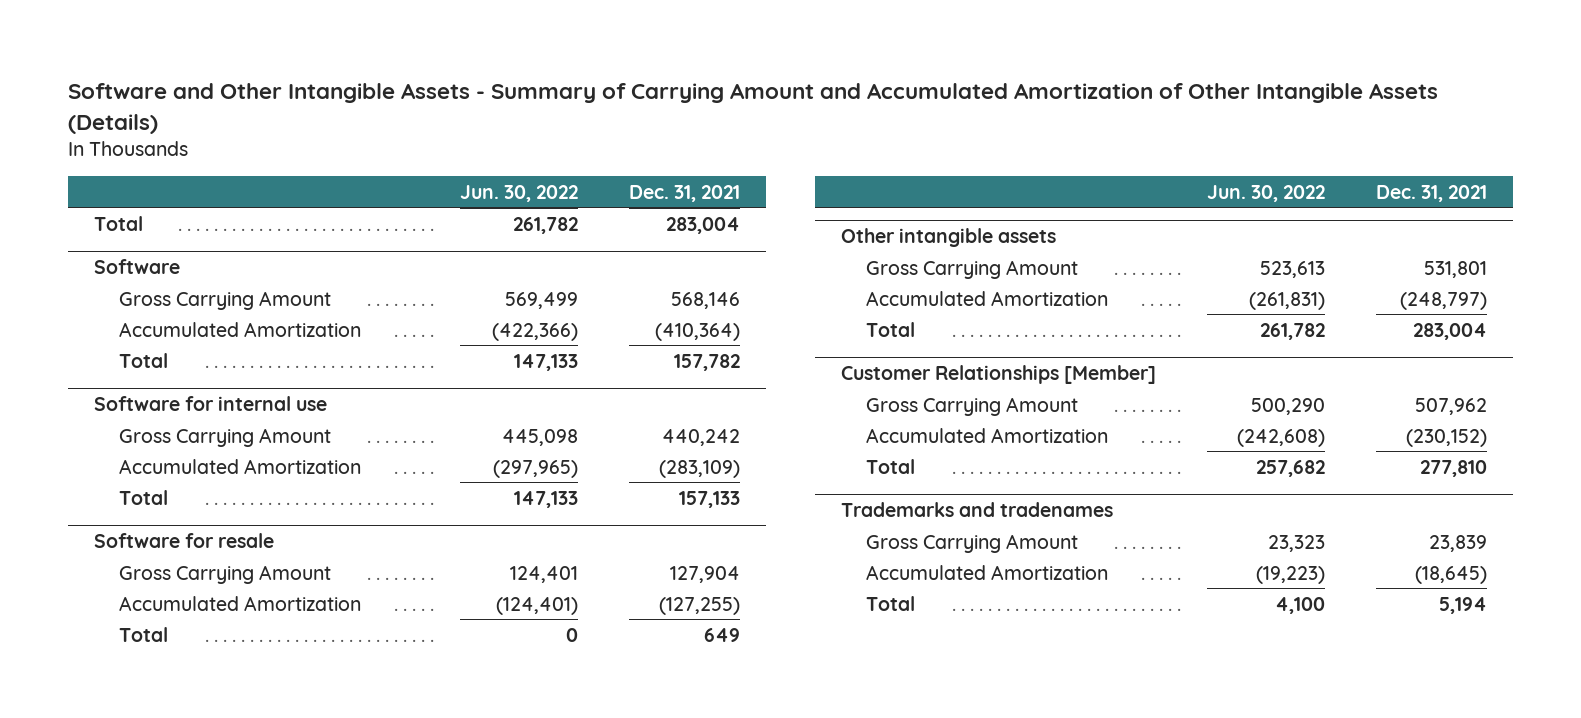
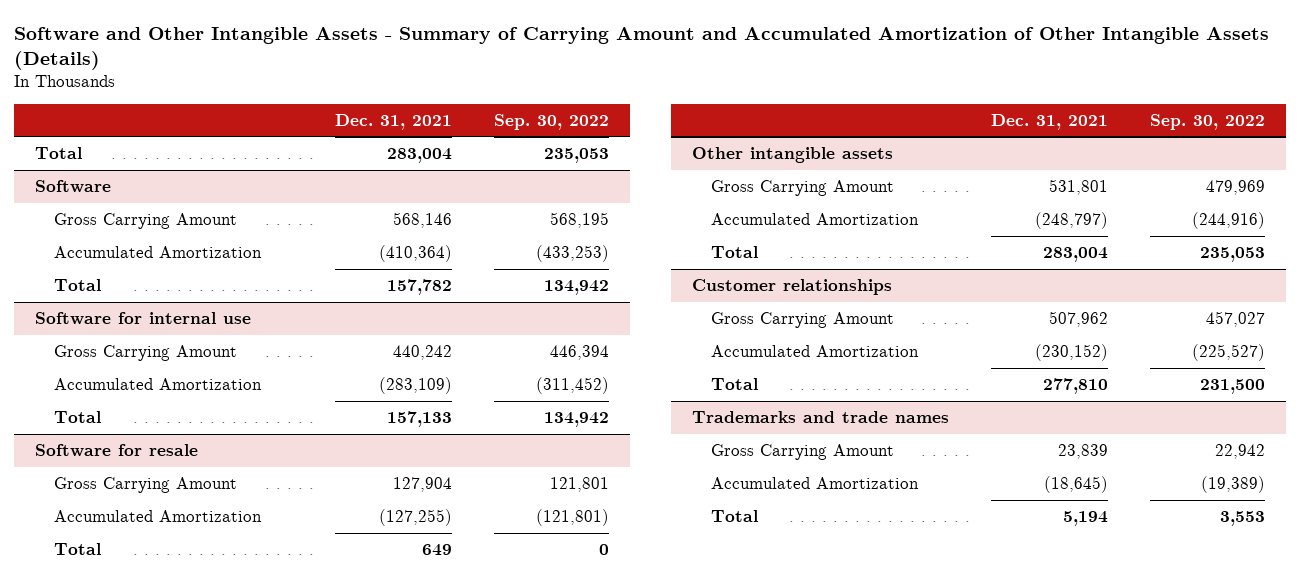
[459,184,578,202] Jun. 30, 2022 -> none
none -> [493,113,609,130] Sep. 30, 2022
[840,365,1156,385] Customer Relationships [Member] -> [691,278,892,295] Customer relationships
[840,502,1113,518] Trademarks and tradenames -> [691,410,949,423] Trademarks and trade names

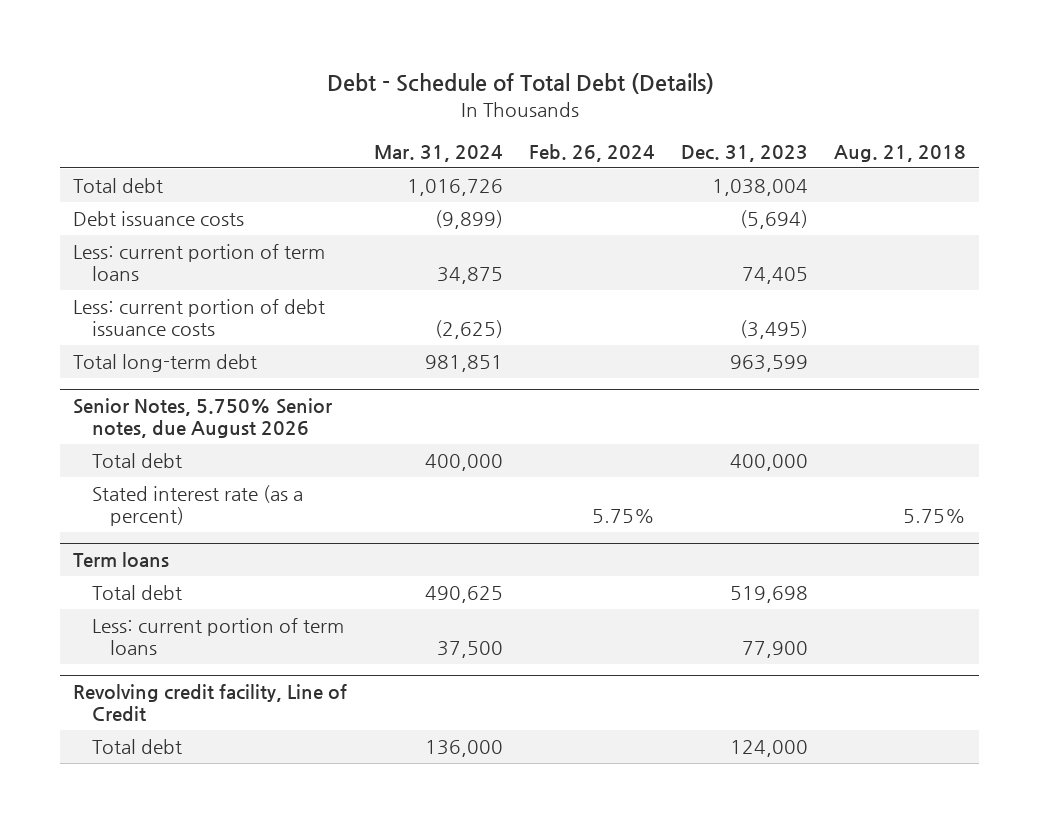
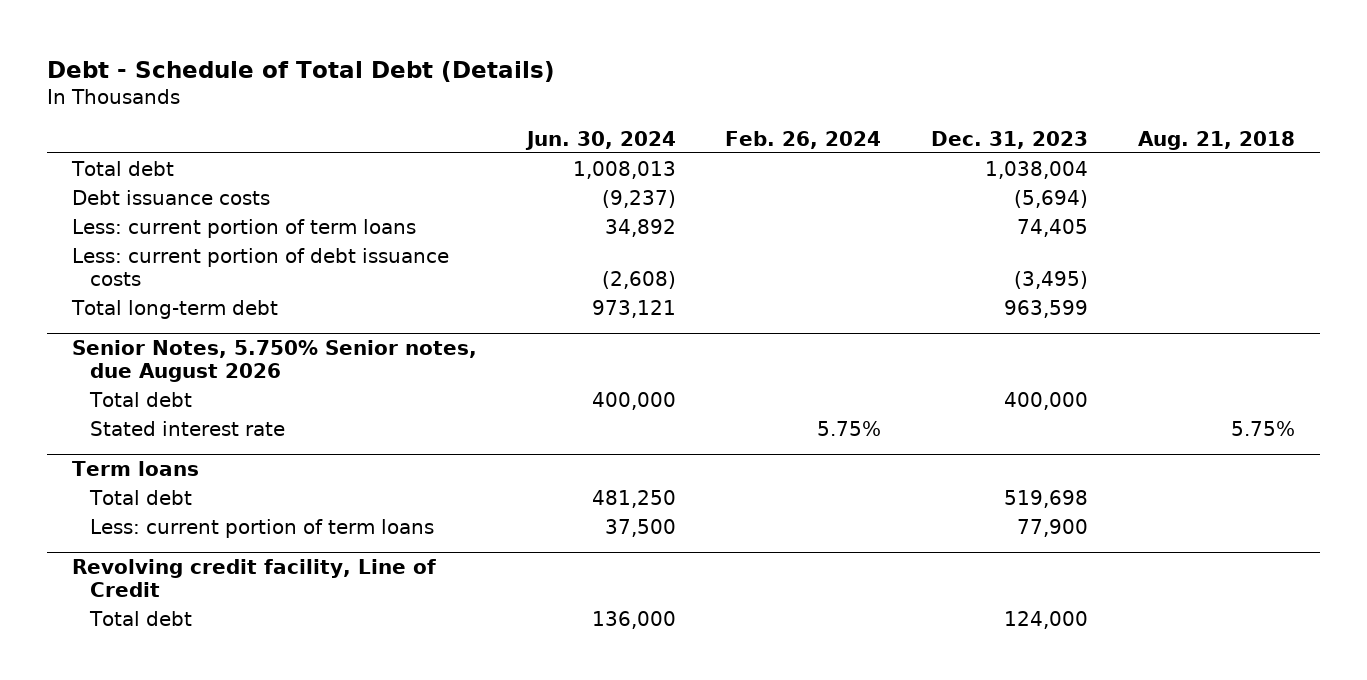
[373,144,503,162] Mar. 31, 2024 -> none
none -> [524,130,676,150] Jun. 30, 2024
[91,485,303,527] Stated interest rate (as a percent) -> [90,420,286,436] Stated interest rate

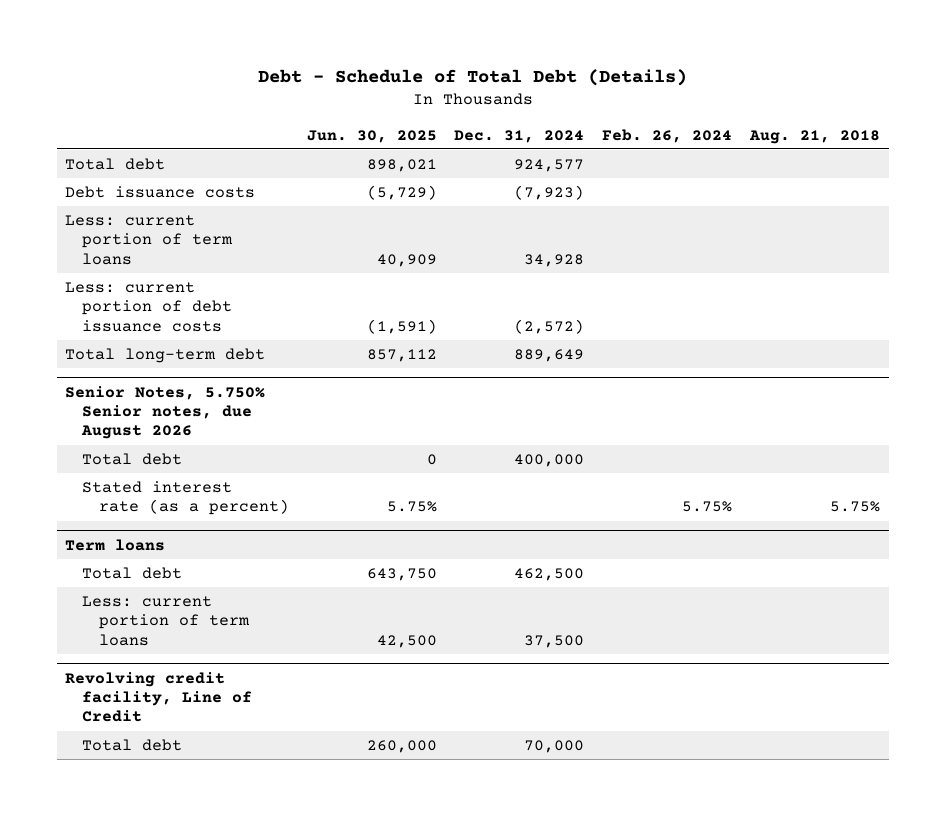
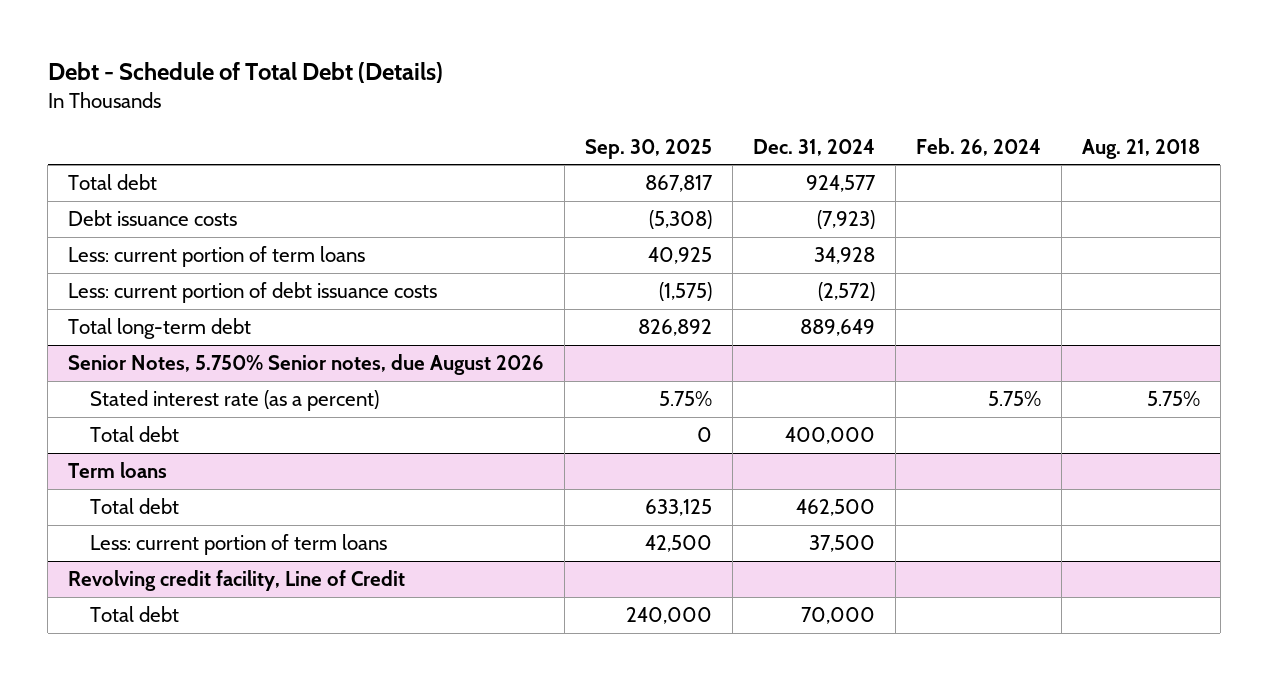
[306,129,437,143] Jun. 30, 2025 -> none
none -> [585,138,713,159] Sep. 30, 2025
[82,452,183,465] Total debt -> [89,426,179,443] Total debt

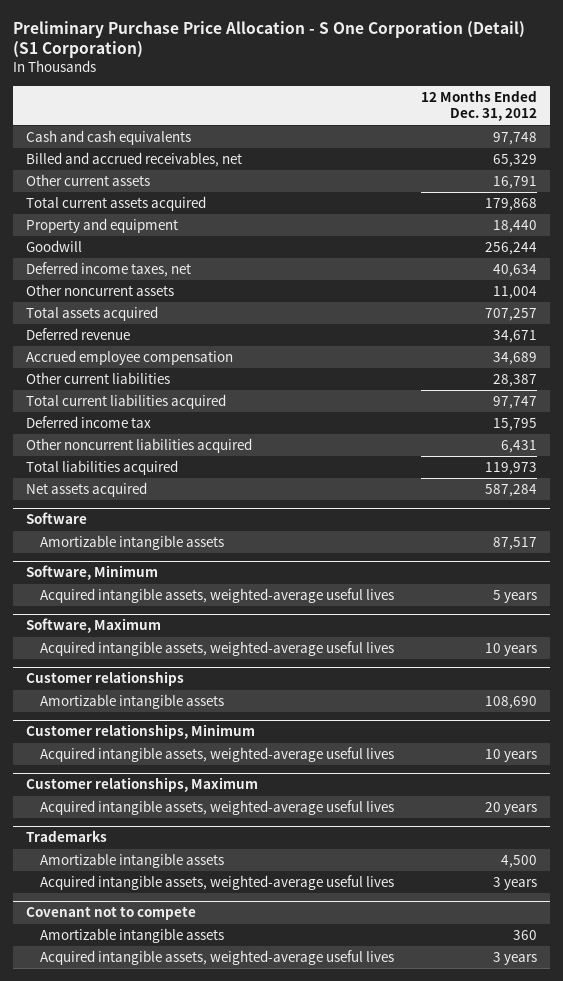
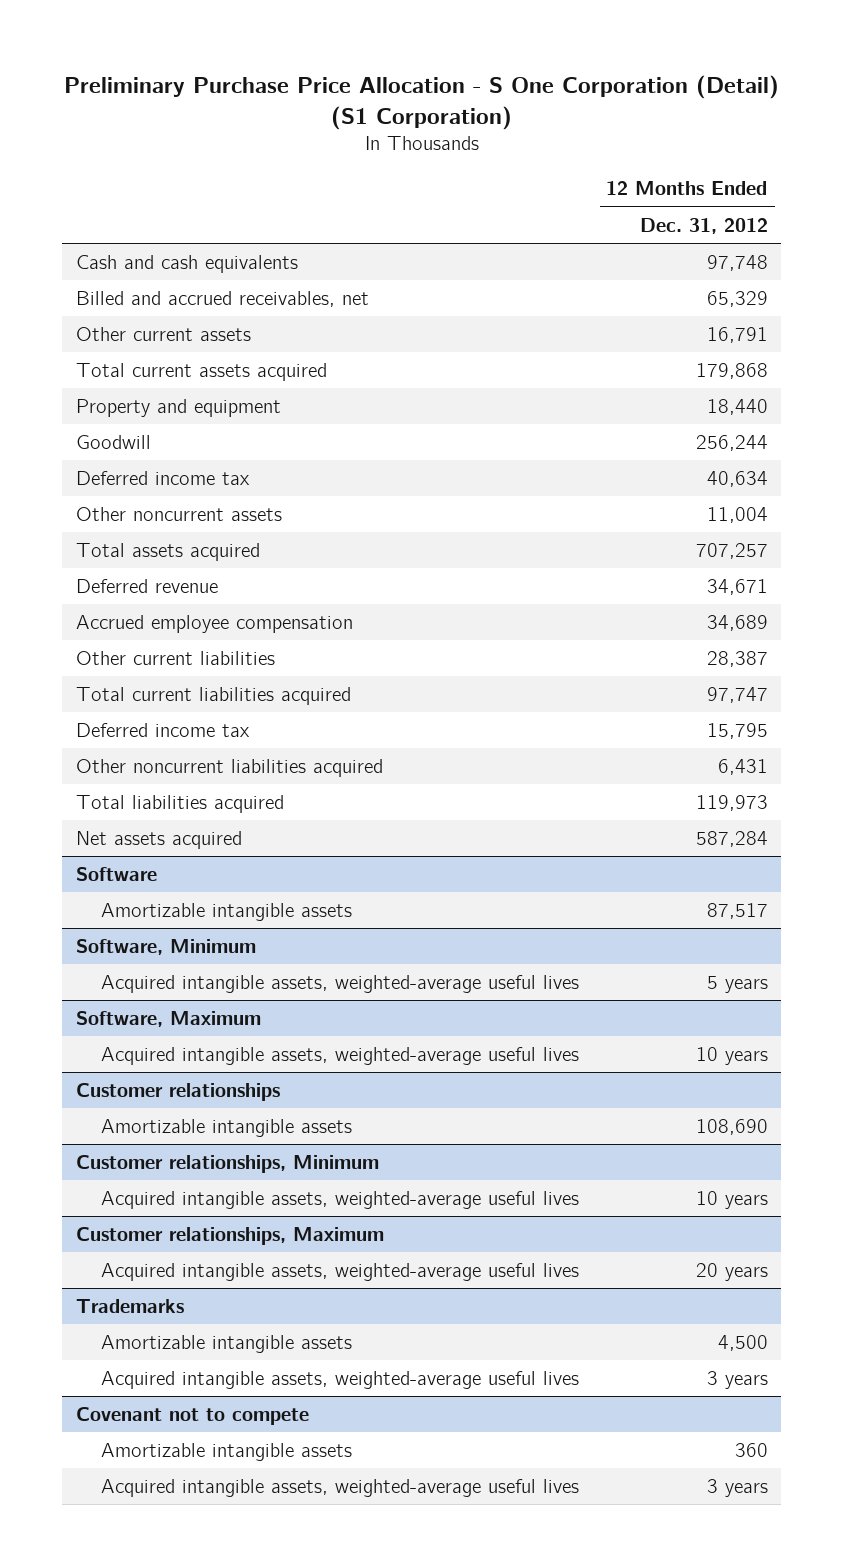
[26,262,192,278] Deferred income taxes, net -> [75,471,250,486] Deferred income tax

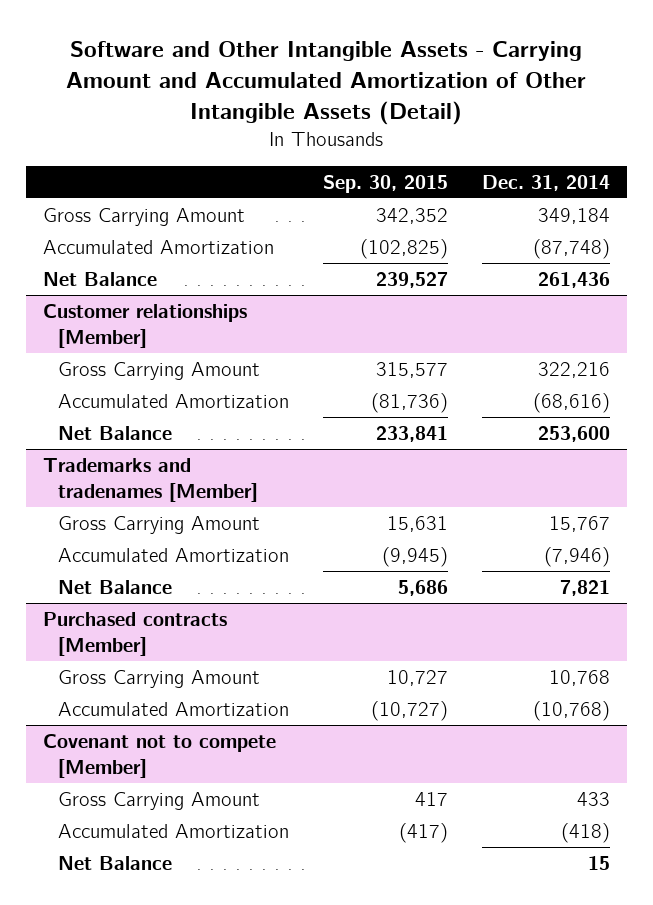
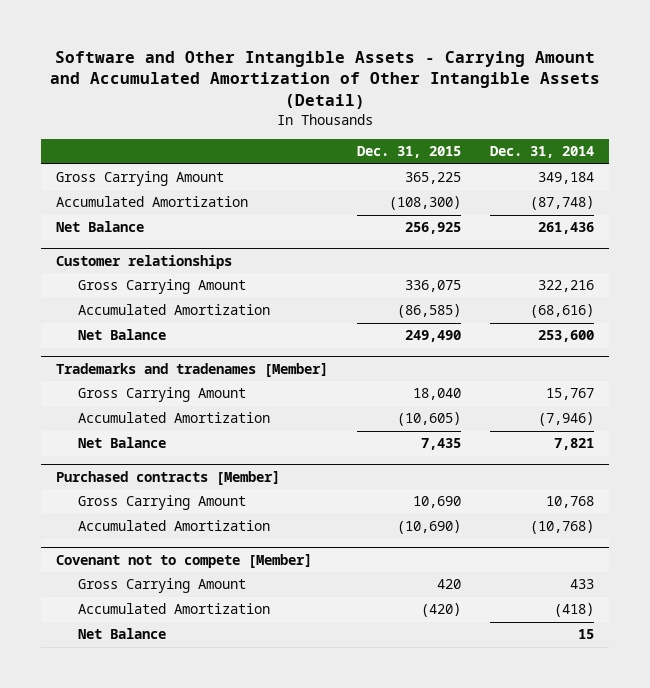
[322,174,448,193] Sep. 30, 2015 -> none
none -> [357,146,462,159] Dec. 31, 2015
[43,303,248,348] Customer relationships [Member] -> [55,255,232,270] Customer relationships

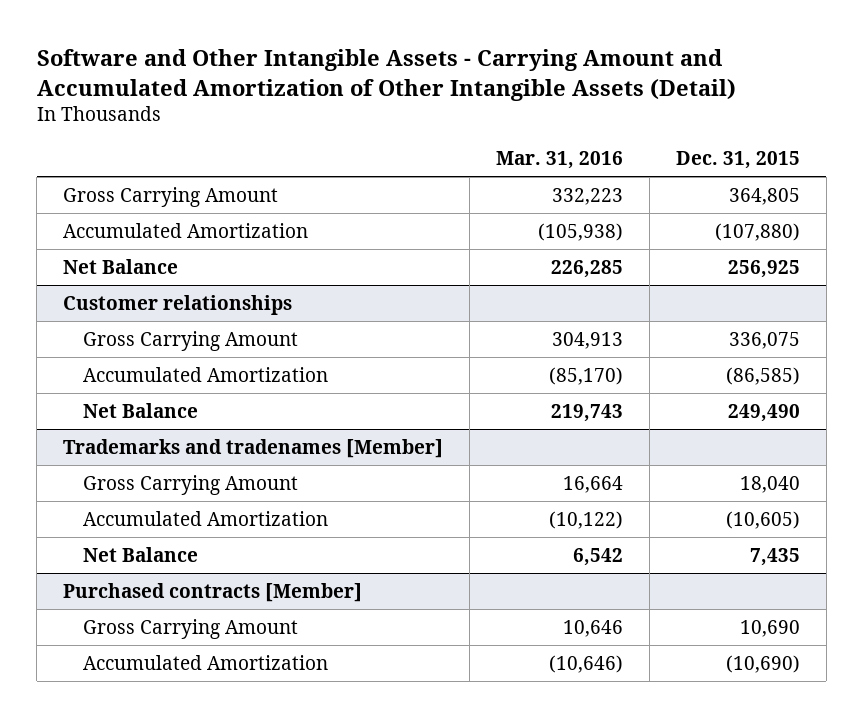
[490,146,595,159] Dec. 31, 2014 -> none
none -> [495,150,623,169] Mar. 31, 2016
[405,172,462,185] 365,225 -> [728,187,800,205] 364,805
[389,196,462,211] (108,300) -> [714,222,800,241] (107,880)
[55,554,312,569] Covenant not to compete [Member] -> none
[77,578,246,594] Gross Carrying Amount -> none
[77,603,270,615] Accumulated Amortization -> none
[77,628,166,640] Net Balance -> none

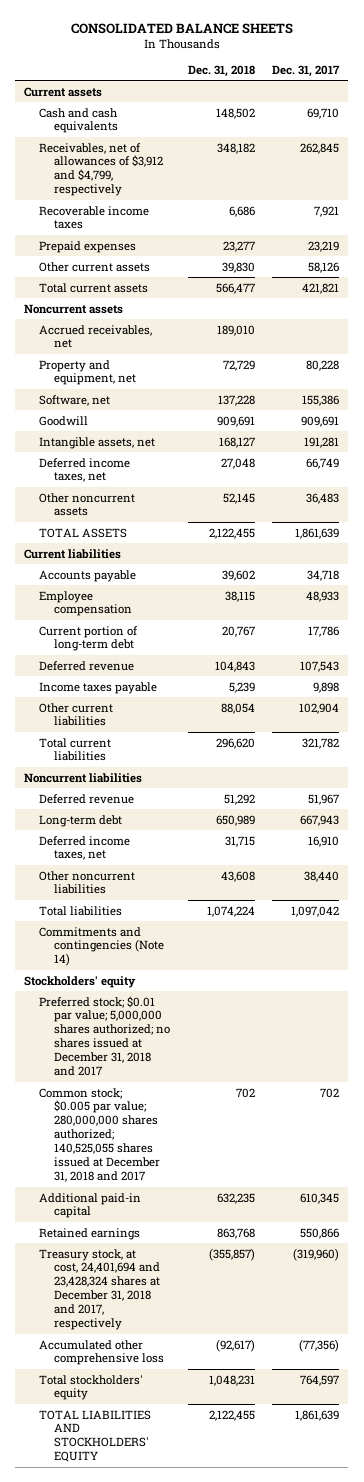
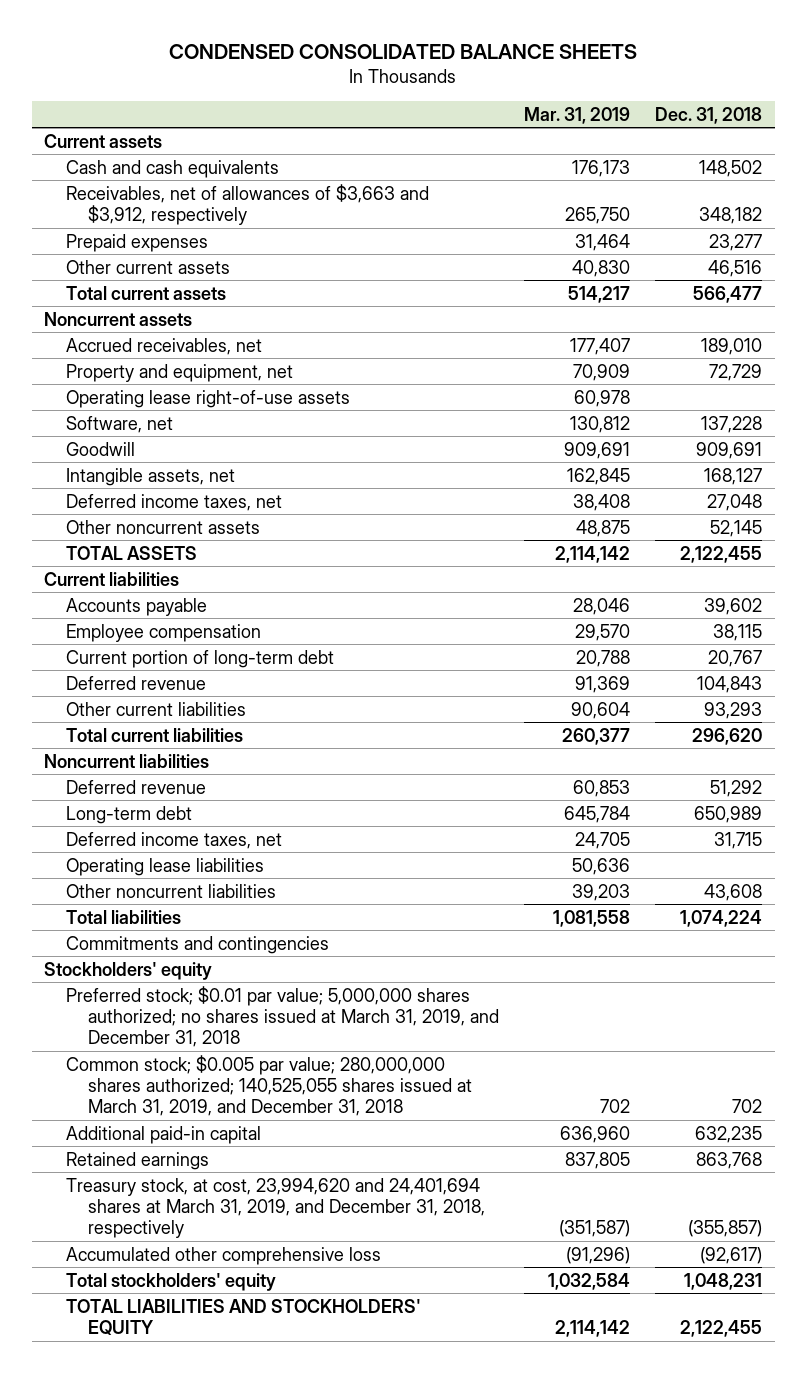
[70,22,293,34] CONSOLIDATED BALANCE SHEETS -> [169,44,638,60] CONDENSED CONSOLIDATED BALANCE SHEETS
[272,64,341,77] Dec. 31, 2017 -> none
none -> [523,106,630,124] Mar. 31, 2019
[39,205,150,230] Recoverable income taxes -> none
[39,142,163,197] Receivables, net of allowances of $3,912 and $4,799, respectively -> [66,183,430,226] Receivables, net of allowances of $3,663 and $3,912, respectively
[221,261,255,273] 39,830 -> [708,259,763,277] 46,516
none -> [66,389,351,408] Operating lease right-of-use assets
[39,681,158,694] Income taxes payable -> none
[220,702,255,714] 88,054 -> [704,701,763,719] 93,293
none -> [66,857,265,876] Operating lease liabilities
[39,926,164,967] Commitments and contingencies (Note 14) -> [66,935,330,954] Commitments and contingencies
[39,995,170,1077] Preferred stock; $0.01 par value; 5,000,000 shares authorized; no shares issued at December 31, 2018 and 2017 -> [66,985,499,1048] Preferred stock; $0.01 par value; 5,000,000 shares authorized; no shares issued at March 31, 2019, and December 31, 2018
[39,1087,160,1183] Common stock; $0.005 par value; 280,000,000 shares authorized; 140,525,055 shares issued at December 31, 2018 and 2017 -> [66,1054,472,1117] Common stock; $0.005 par value; 280,000,000 shares authorized; 140,525,055 shares issued at March 31, 2019, and December 31, 2018
[39,1248,160,1331] Treasury stock, at cost, 24,401,694 and 23,428,324 shares at December 31, 2018 and 2017, respectively -> [66,1177,485,1239] Treasury stock, at cost, 23,994,620 and 24,401,694 shares at March 31, 2019, and December 31, 2018, respectively

